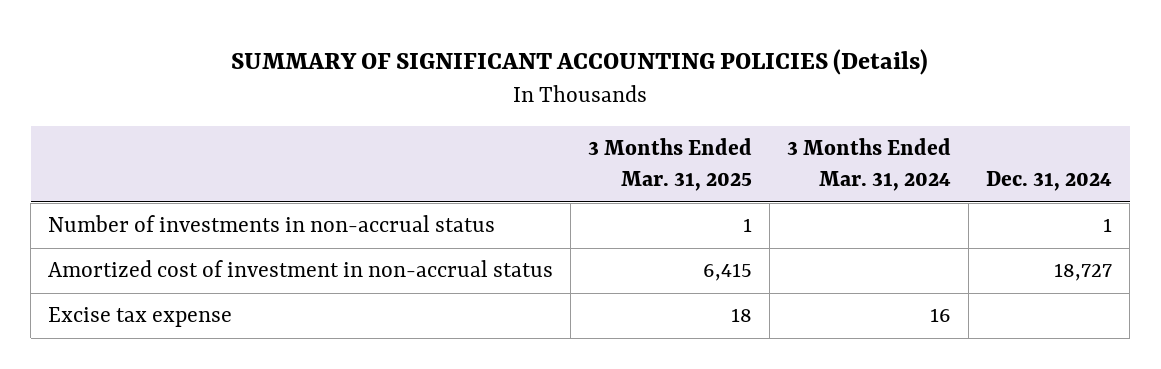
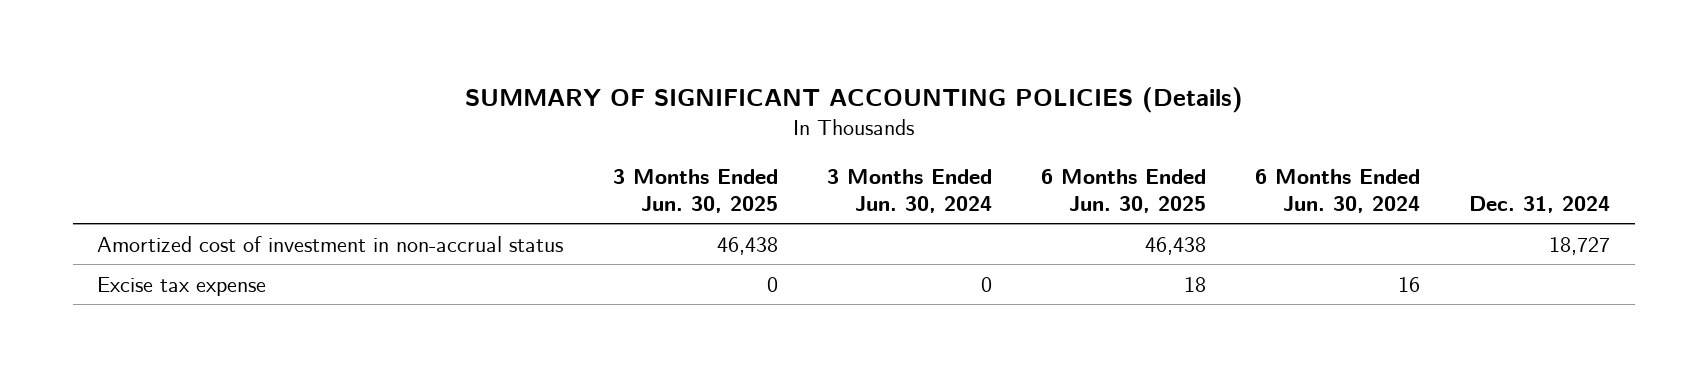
[588,138,753,192] 3 Months Ended Mar. 31, 2025 -> none
[787,138,952,192] 3 Months Ended Mar. 31, 2024 -> none
none -> [612,169,778,213] 3 Months Ended Jun. 30, 2025
none -> [826,169,992,213] 3 Months Ended Jun. 30, 2024
none -> [1040,169,1206,213] 6 Months Ended Jun. 30, 2025
none -> [1255,169,1421,213] 6 Months Ended Jun. 30, 2024
[48,215,496,233] Number of investments in non-accrual status -> none

